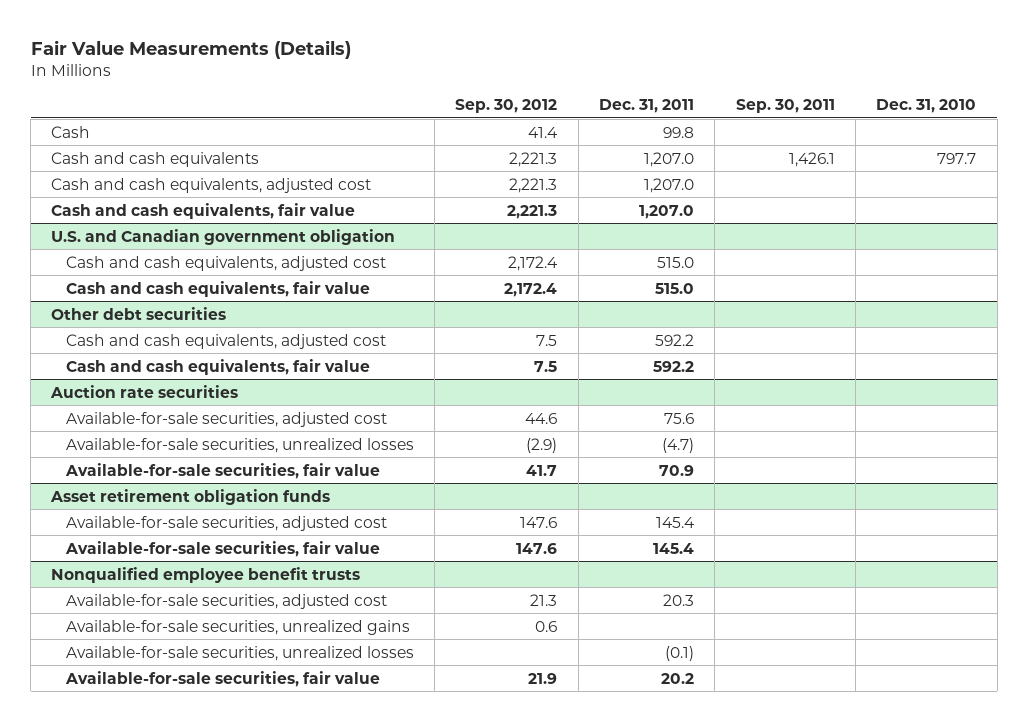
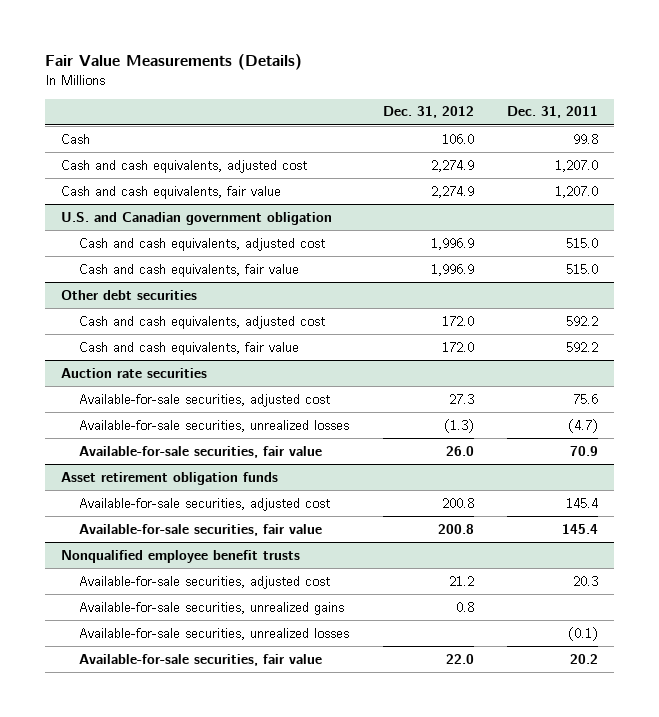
[455,98,558,113] Sep. 30, 2012 -> none
[735,98,835,113] Sep. 30, 2011 -> none
[876,98,977,113] Dec. 31, 2010 -> none
none -> [382,106,474,119] Dec. 31, 2012
[51,151,260,167] Cash and cash equivalents -> none

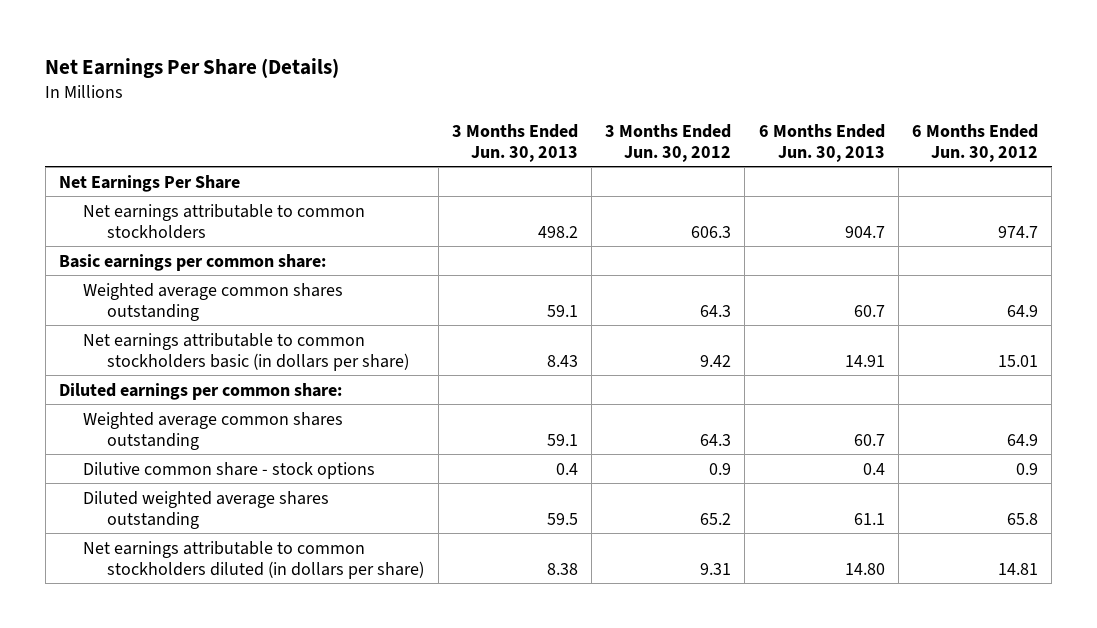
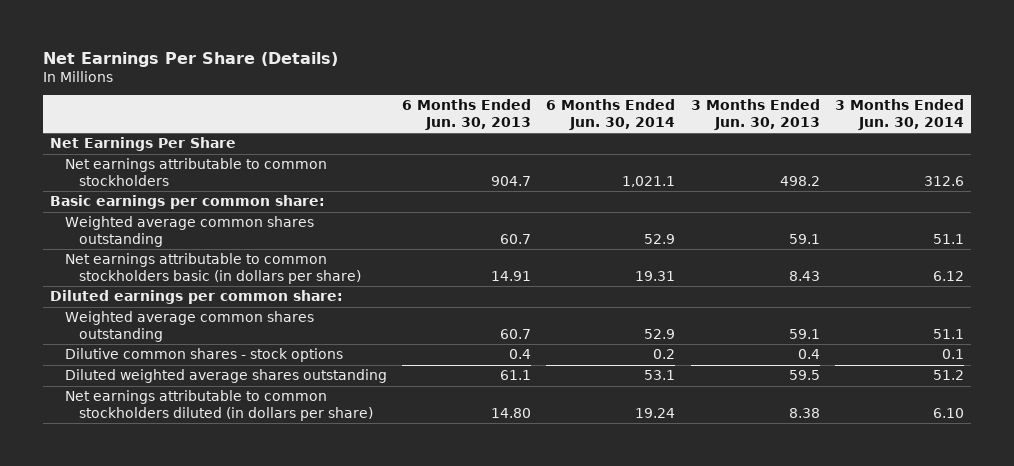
[605,123,732,162] 3 Months Ended Jun. 30, 2012 -> none
[912,123,1039,162] 6 Months Ended Jun. 30, 2012 -> none
none -> [546,99,676,130] 6 Months Ended Jun. 30, 2014
none -> [834,99,964,130] 3 Months Ended Jun. 30, 2014
[83,461,376,479] Dilutive common share - stock options -> [64,348,343,363] Dilutive common shares - stock options

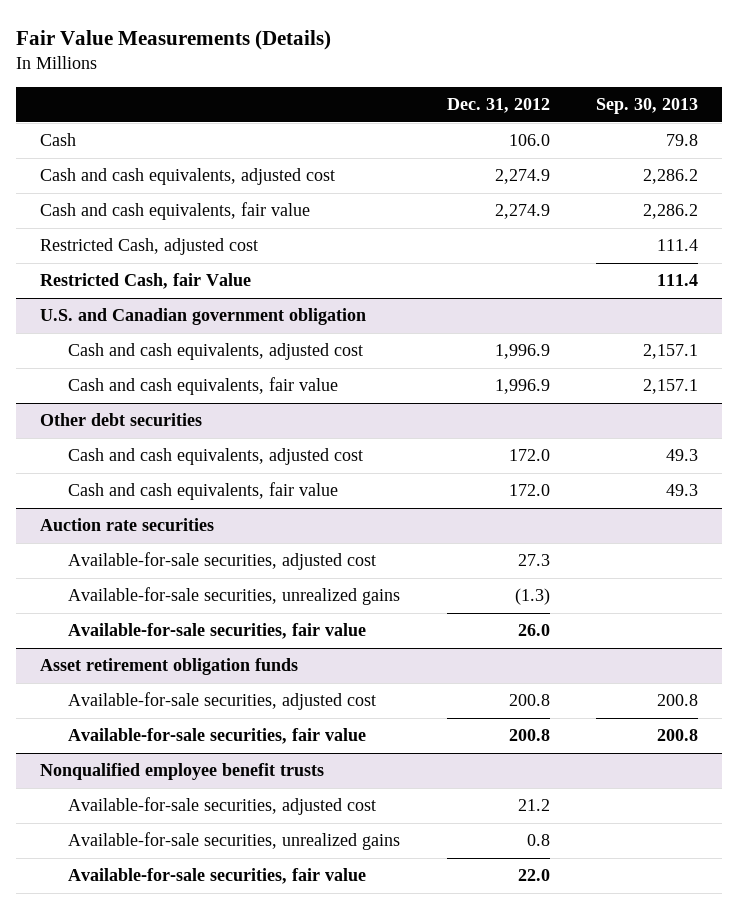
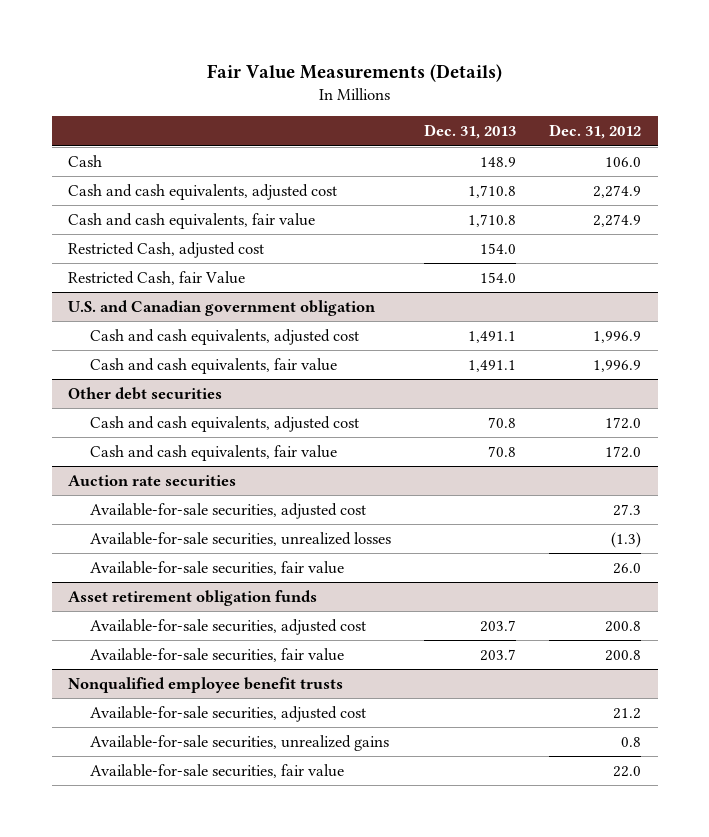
[596,98,699,115] Sep. 30, 2013 -> none
none -> [424,124,517,140] Dec. 31, 2013
[67,587,400,606] Available-for-sale securities, unrealized gains -> [90,532,392,547] Available-for-sale securities, unrealized losses

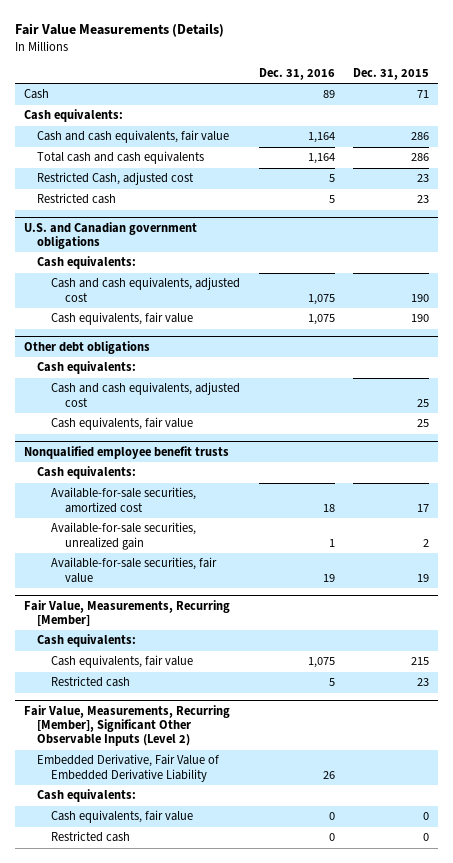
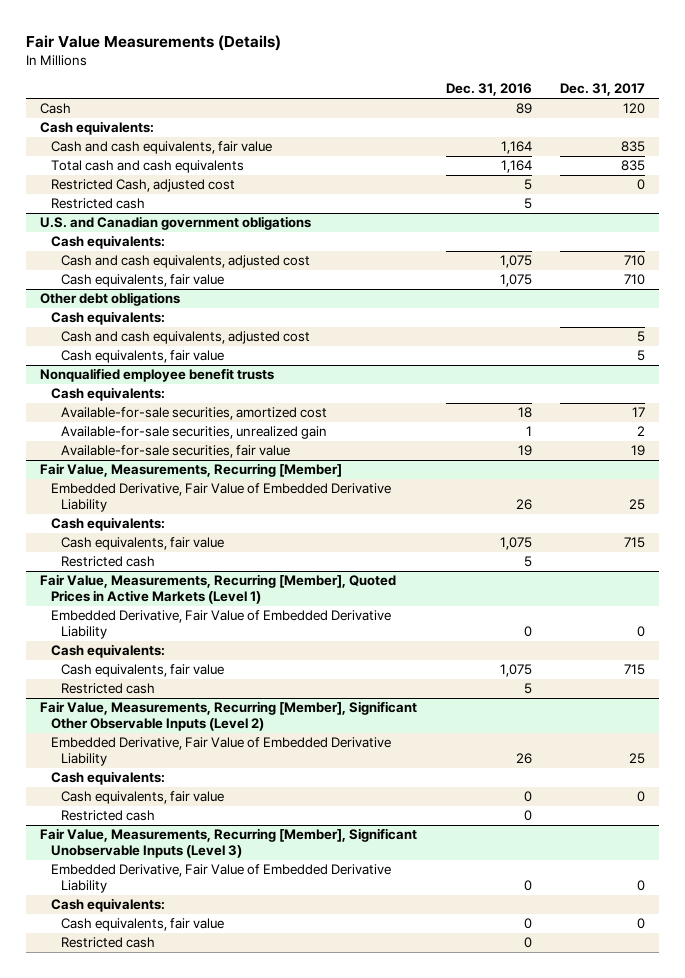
[353,68,430,81] Dec. 31, 2015 -> none
none -> [560,83,646,97] Dec. 31, 2017
none -> [50,483,391,513] Embedded Derivative, Fair Value of Embedded Derivative Liability
none -> [39,574,396,605] Fair Value, Measurements, Recurring [Member], Quoted Prices in Active Markets (Level 1)
none -> [50,610,391,640] Embedded Derivative, Fair Value of Embedded Derivative Liability
none -> [50,644,165,659] Cash equivalents:
none -> [61,664,225,678] Cash equivalents, fair value
none -> [61,683,156,695] Restricted cash
none -> [39,828,417,859] Fair Value, Measurements, Recurring [Member], Significant Unobservable Inputs (Level 3)
none -> [50,864,391,894] Embedded Derivative, Fair Value of Embedded Derivative Liability
none -> [50,898,165,913] Cash equivalents:
none -> [61,918,225,932] Cash equivalents, fair value
none -> [61,937,156,949] Restricted cash

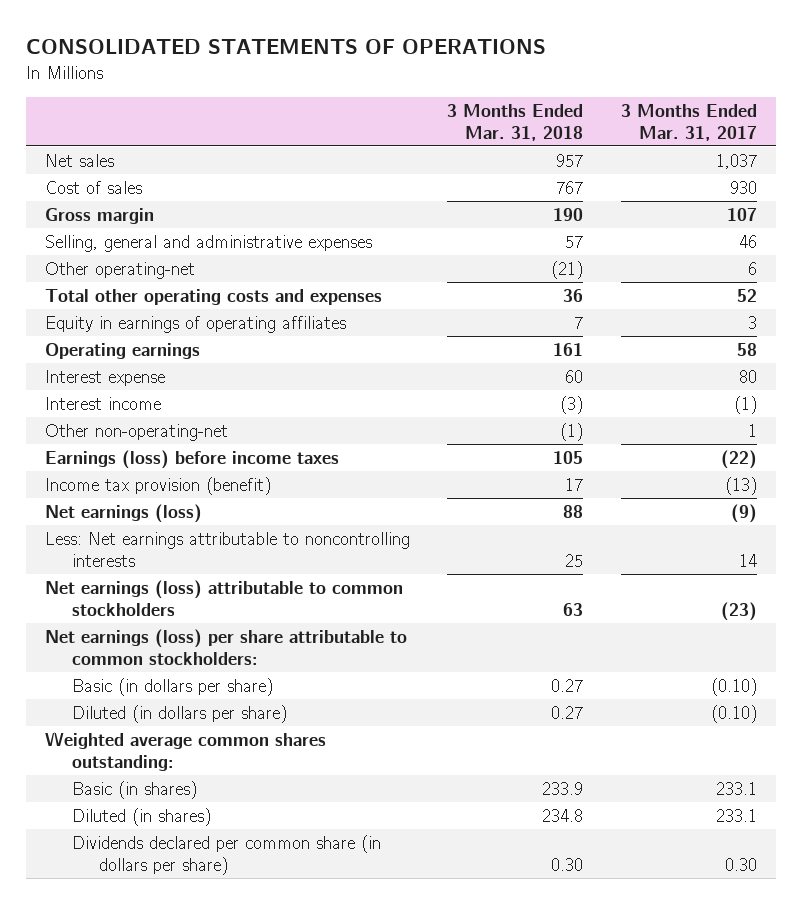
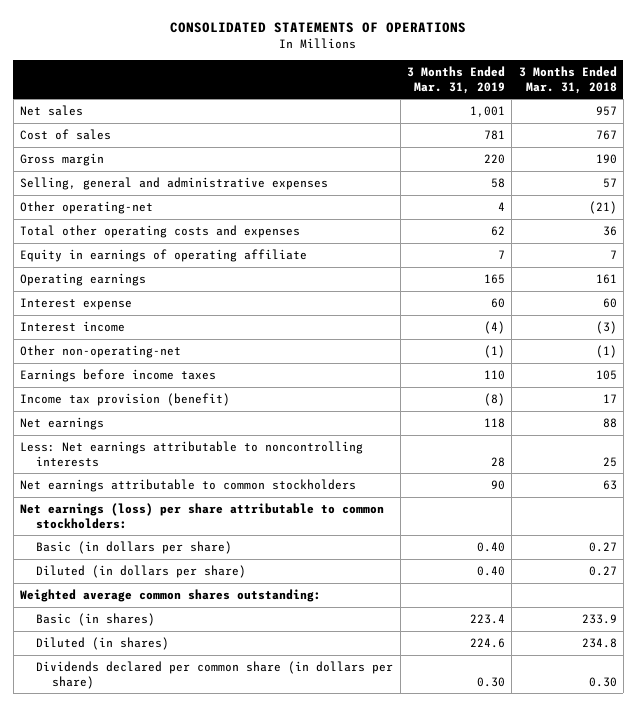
[621,103,758,141] 3 Months Ended Mar. 31, 2017 -> none
none -> [406,65,505,94] 3 Months Ended Mar. 31, 2019
[44,315,346,333] Equity in earnings of operating affiliates -> [20,249,308,263] Equity in earnings of operating affiliate
[44,449,339,469] Earnings (loss) before income taxes -> [20,369,217,383] Earnings before income taxes
[44,503,202,523] Net earnings (loss) -> [20,417,105,431] Net earnings
[44,579,403,616] Net earnings (loss) attributable to common stockholders -> [20,479,357,493] Net earnings attributable to common stockholders

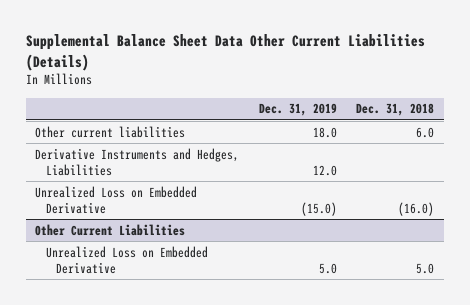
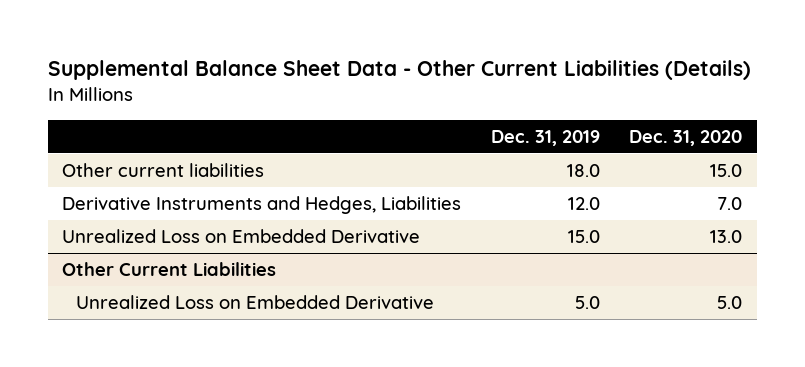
[25,34,425,71] Supplemental Balance Sheet Data Other Current Liabilities (Details) -> [47,60,751,81] Supplemental Balance Sheet Data - Other Current Liabilities (Details)
[356,103,435,117] Dec. 31, 2018 -> none
none -> [629,129,743,146] Dec. 31, 2020
[300,201,337,216] (15.0) -> [567,230,600,244] 15.0

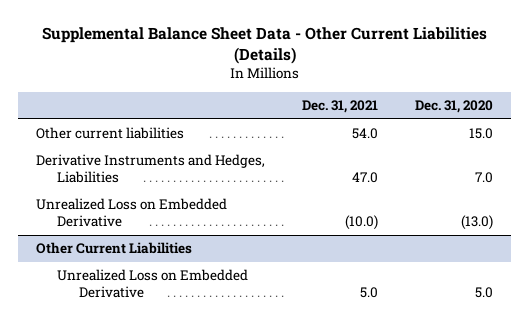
[490,129,600,146] Dec. 31, 2019 -> none
none -> [302,100,379,114] Dec. 31, 2021
[710,230,743,244] 13.0 -> [460,215,493,231] (13.0)

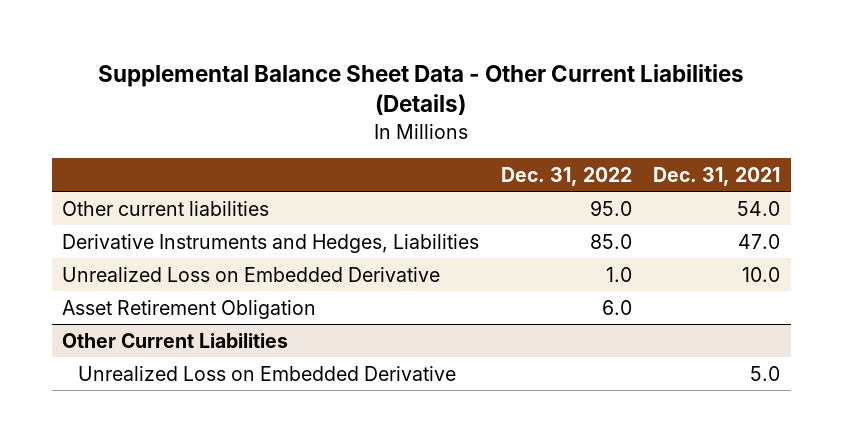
[414,100,493,114] Dec. 31, 2020 -> none
none -> [500,166,632,186] Dec. 31, 2022
[345,215,379,231] (10.0) -> [742,266,781,282] 10.0
none -> [62,299,317,319] Asset Retirement Obligation

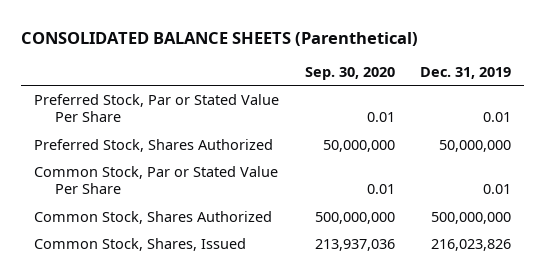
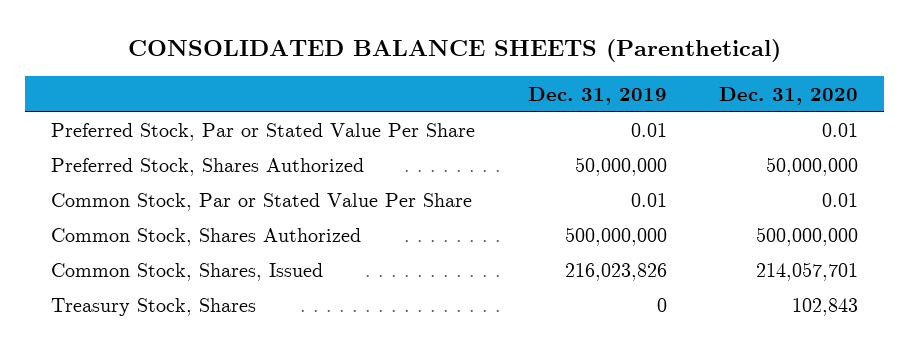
[304,66,395,80] Sep. 30, 2020 -> none
none -> [719,86,859,105] Dec. 31, 2020
none -> [51,297,257,316] Treasury Stock, Shares

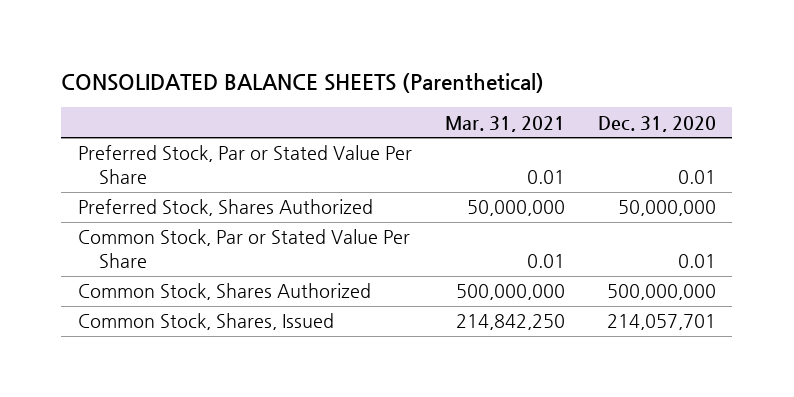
[527,86,667,105] Dec. 31, 2019 -> none
none -> [444,115,565,132] Mar. 31, 2021
[51,297,257,316] Treasury Stock, Shares -> none

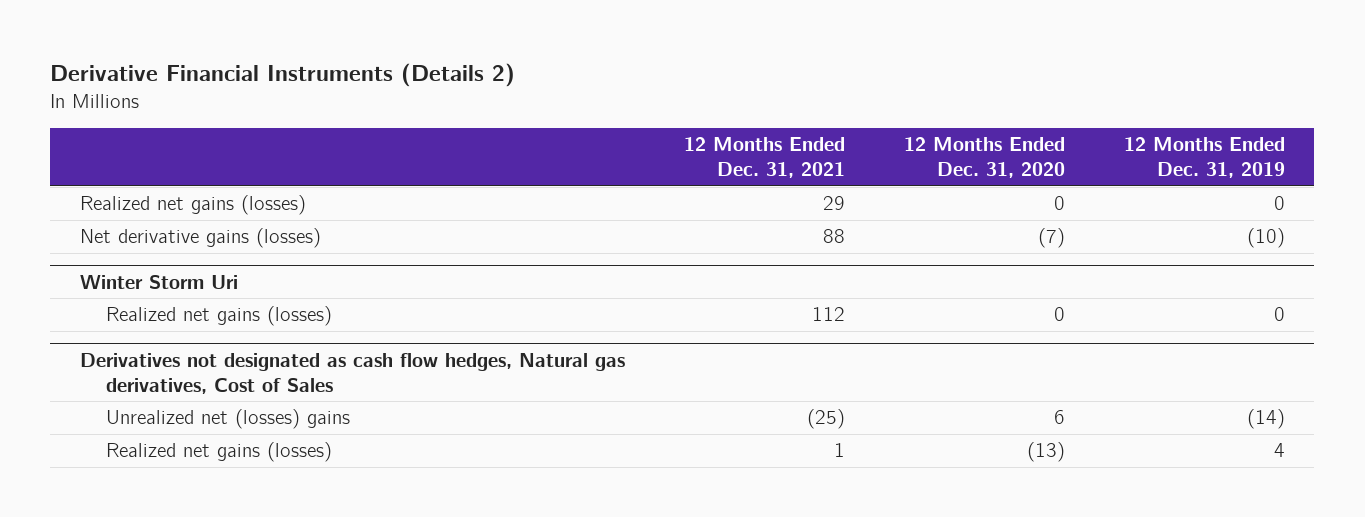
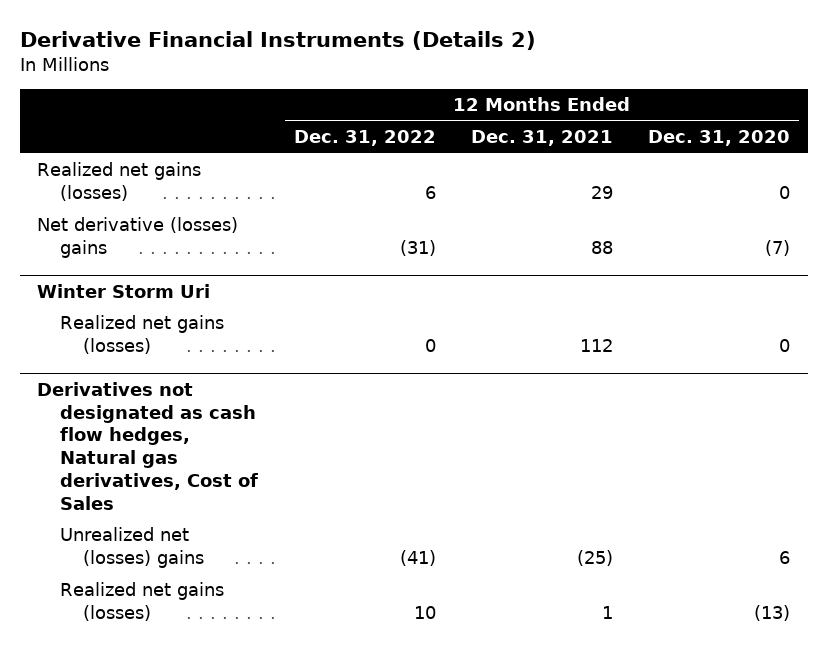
[1123,137,1285,179] 12 Months Ended Dec. 31, 2019 -> none
none -> [293,130,436,147] Dec. 31, 2022
[79,228,321,249] Net derivative gains (losses) -> [37,217,239,259] Net derivative (losses) gains

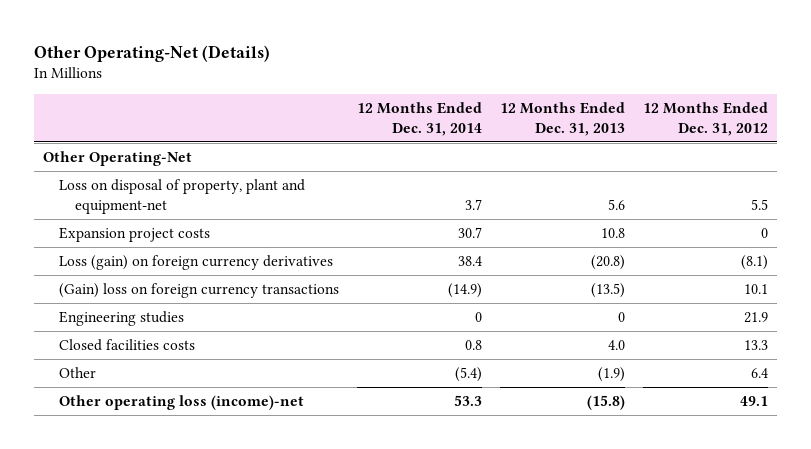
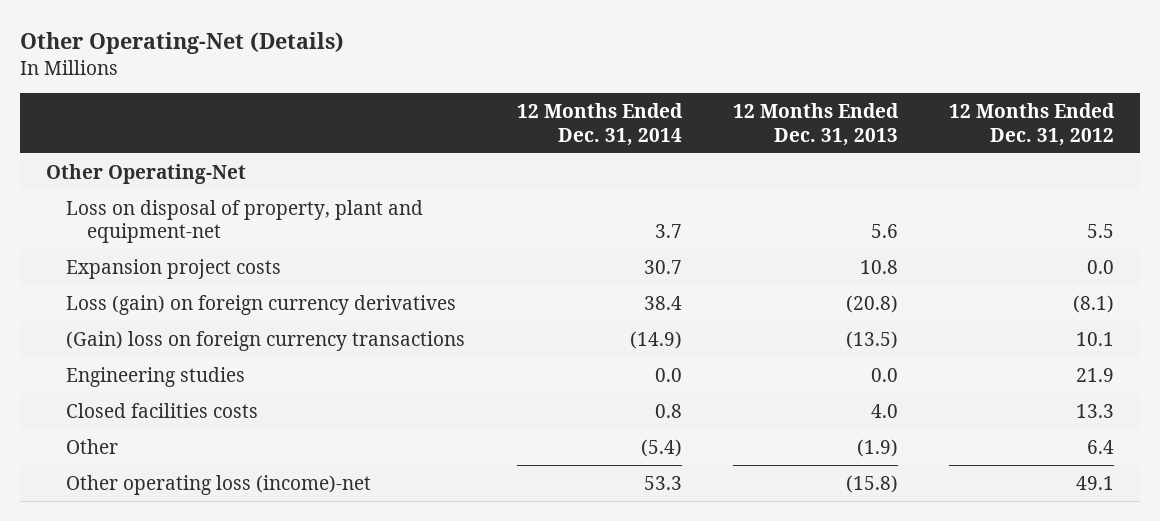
[761,227,769,238] 0 -> [1087,259,1115,274] 0.0
[475,311,483,322] 0 -> [654,367,682,382] 0.0
[618,311,626,322] 0 -> [870,367,898,382] 0.0

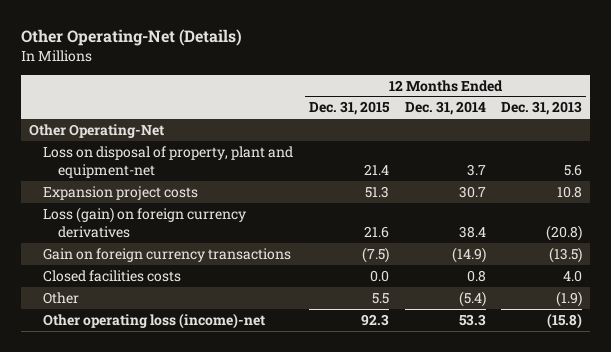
[949,102,1116,146] 12 Months Ended Dec. 31, 2012 -> none
none -> [308,101,390,116] Dec. 31, 2015
[66,366,246,387] Engineering studies -> none
[66,330,466,351] (Gain) loss on foreign currency transactions -> [43,247,292,262] Gain on foreign currency transactions

